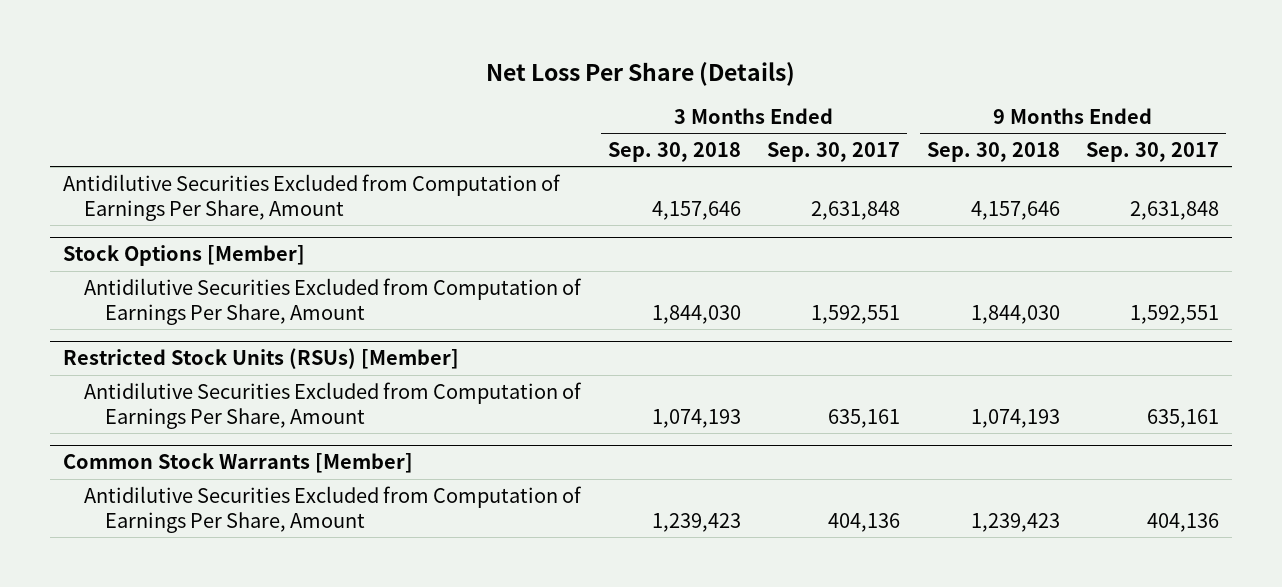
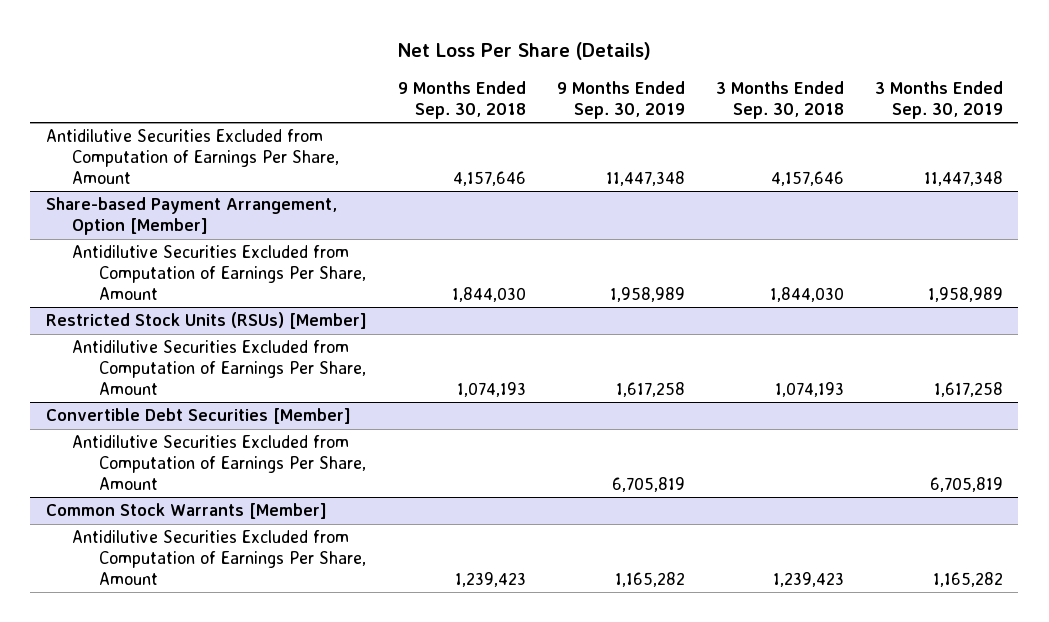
[767,142,901,163] Sep. 30, 2017 -> none
[1085,142,1219,163] Sep. 30, 2017 -> none
none -> [556,80,685,119] 9 Months Ended Sep. 30, 2019
none -> [874,80,1003,119] 3 Months Ended Sep. 30, 2019
[63,245,306,267] Stock Options [Member] -> [45,197,337,236] Share-based Payment Arrangement, Option [Member]
none -> [45,408,351,425] Convertible Debt Securities [Member]
none -> [72,435,367,490] Antidilutive Securities Excluded from Computation of Earnings Per Share, Amount

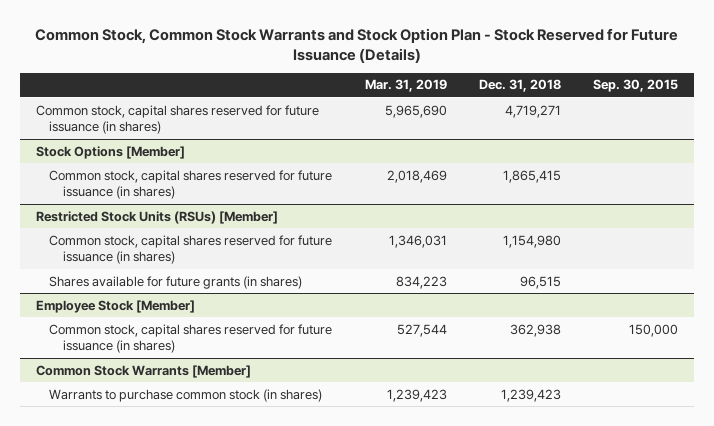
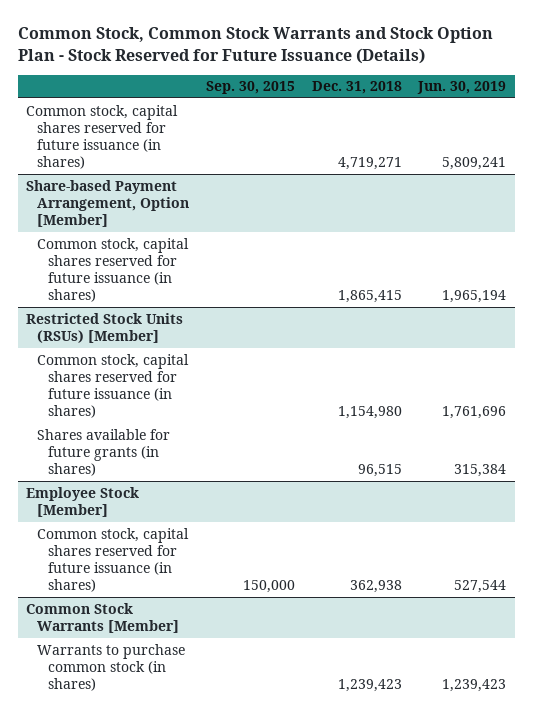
[364,79,447,93] Mar. 31, 2019 -> none
none -> [417,81,507,95] Jun. 30, 2019
[35,145,185,159] Stock Options [Member] -> [26,179,190,228] Share-based Payment Arrangement, Option [Member]

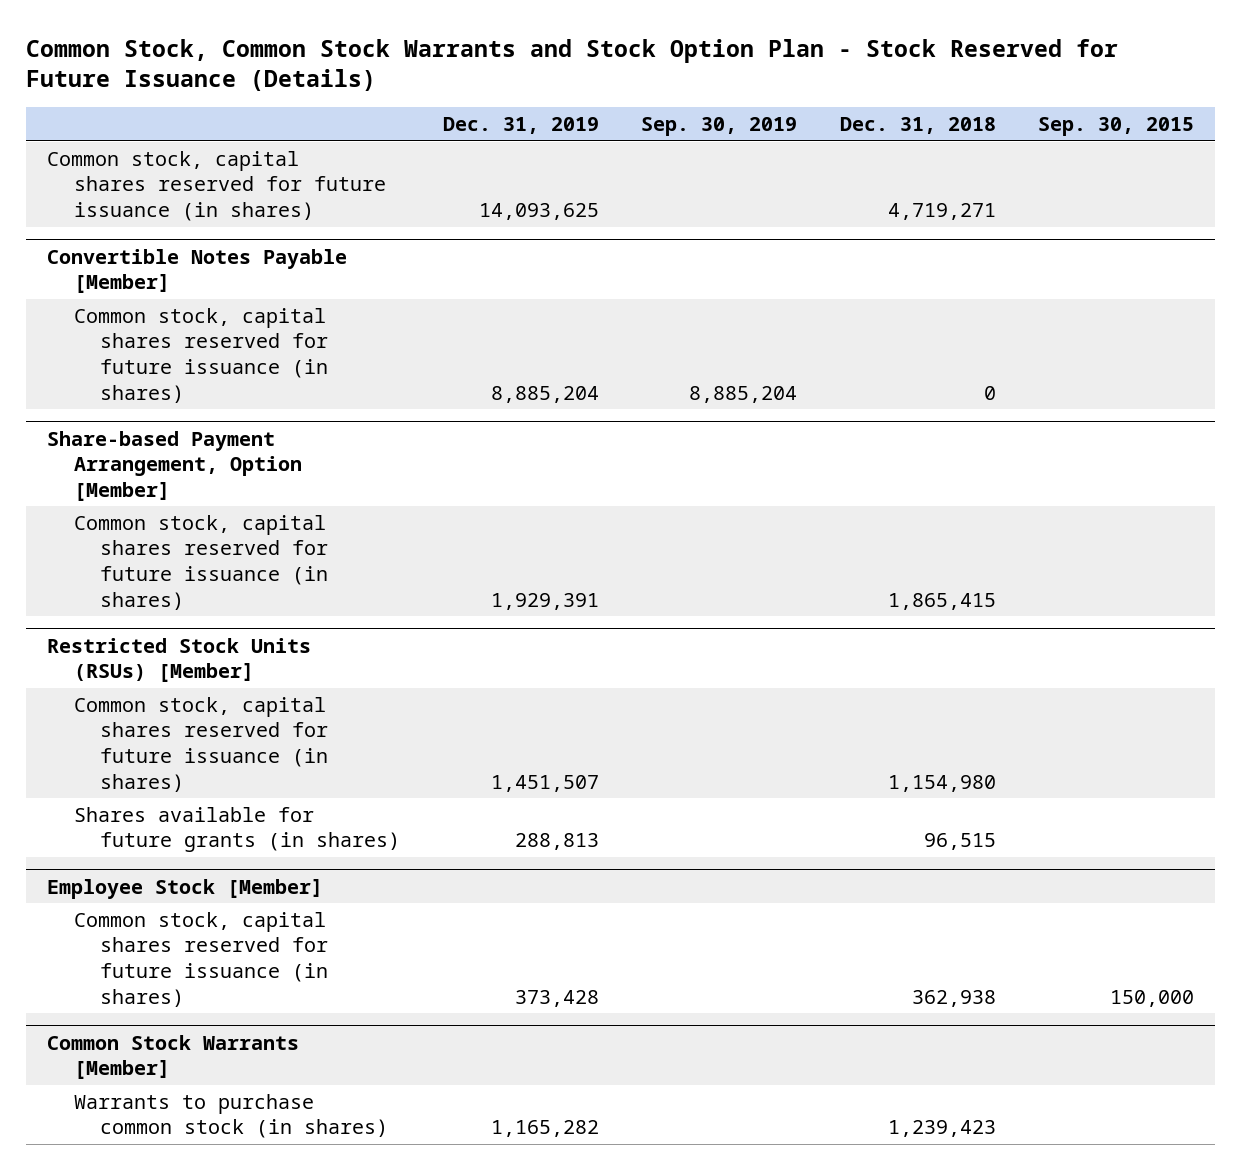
[417,81,507,95] Jun. 30, 2019 -> none
none -> [442,117,599,135] Dec. 31, 2019
none -> [641,117,798,137] Sep. 30, 2019
none -> [46,248,347,294] Convertible Notes Payable [Member]
none -> [73,307,329,403] Common stock, capital shares reserved for future issuance (in shares)

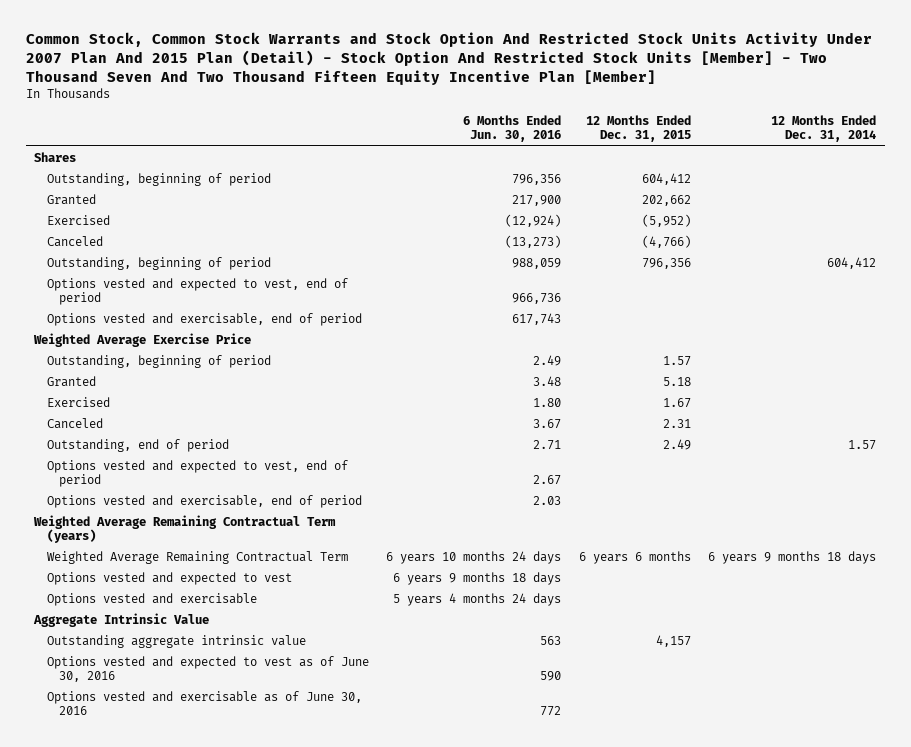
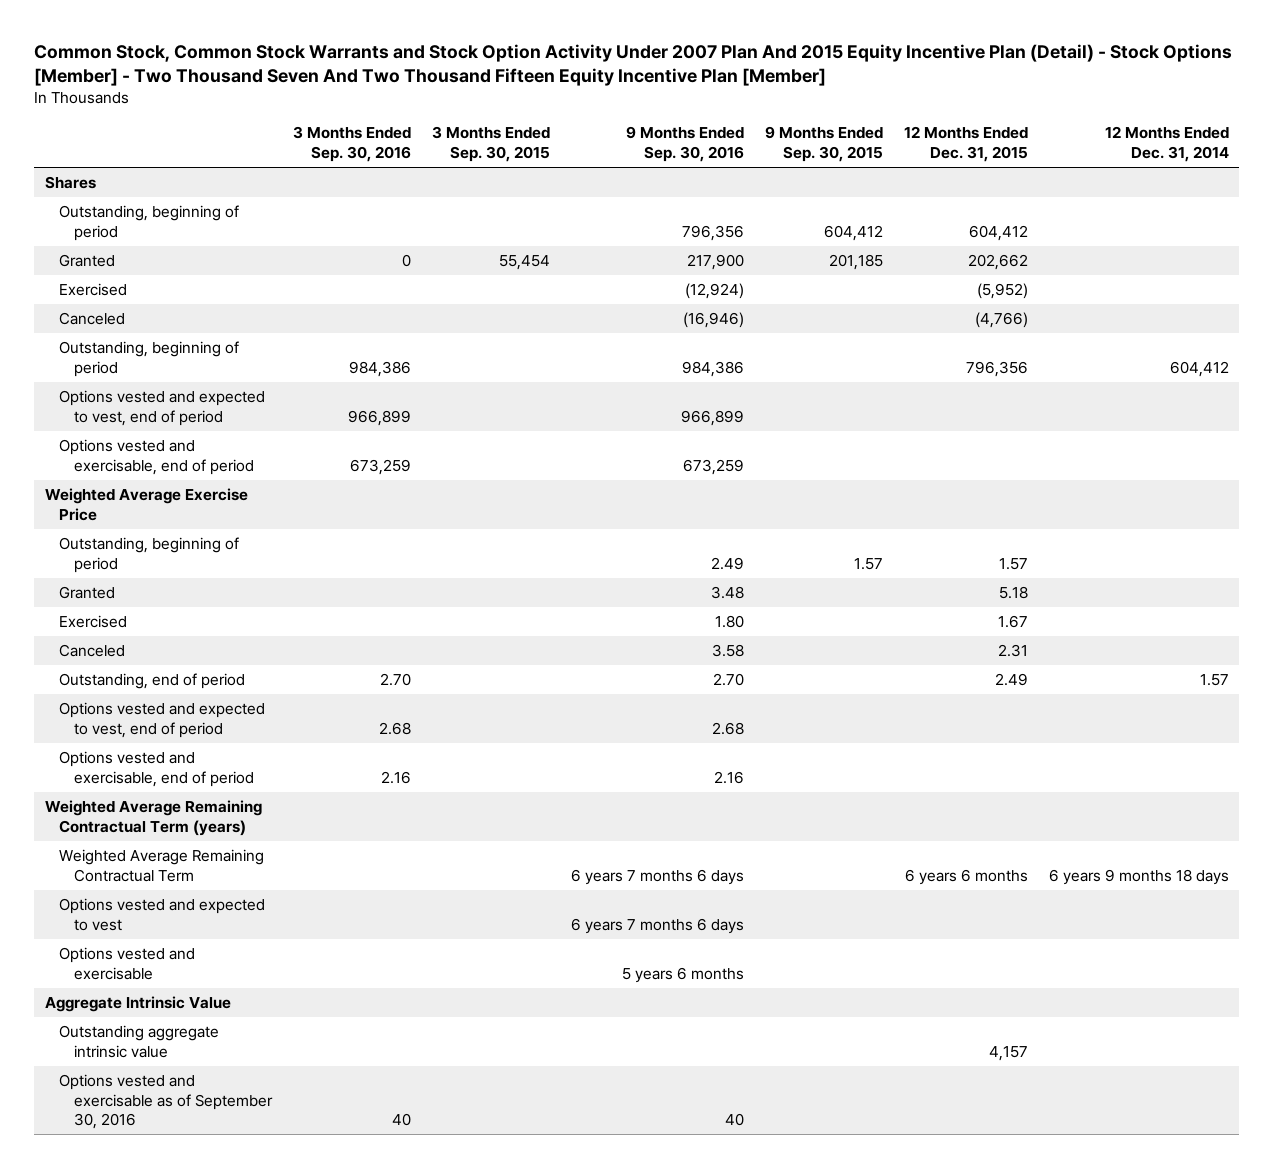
[25,32,872,85] Common Stock, Common Stock Warrants and Stock Option And Restricted Stock Units Activity Under 2007 Plan And 2015 Plan (Detail) - Stock Option And Restricted Stock Units [Member] - Two Thousand Seven And Two Thousand Fifteen Equity Incentive Plan [Member] -> [34,44,1233,87] Common Stock, Common Stock Warrants and Stock Option Activity Under 2007 Plan And 2015 Equity Incentive Plan (Detail) - Stock Options [Member] - Two Thousand Seven And Two Thousand Fifteen Equity Incentive Plan [Member]
[463,115,562,143] 6 Months Ended Jun. 30, 2016 -> none
none -> [292,126,411,163] 3 Months Ended Sep. 30, 2016
none -> [431,126,550,163] 3 Months Ended Sep. 30, 2015
none -> [625,126,744,163] 9 Months Ended Sep. 30, 2016
none -> [764,126,883,163] 9 Months Ended Sep. 30, 2015
[46,655,369,682] Options vested and expected to vest as of June 30, 2016 -> none
[46,690,362,715] Options vested and exercisable as of June 30, 2016 -> [59,1073,273,1130] Options vested and exercisable as of September 30, 2016

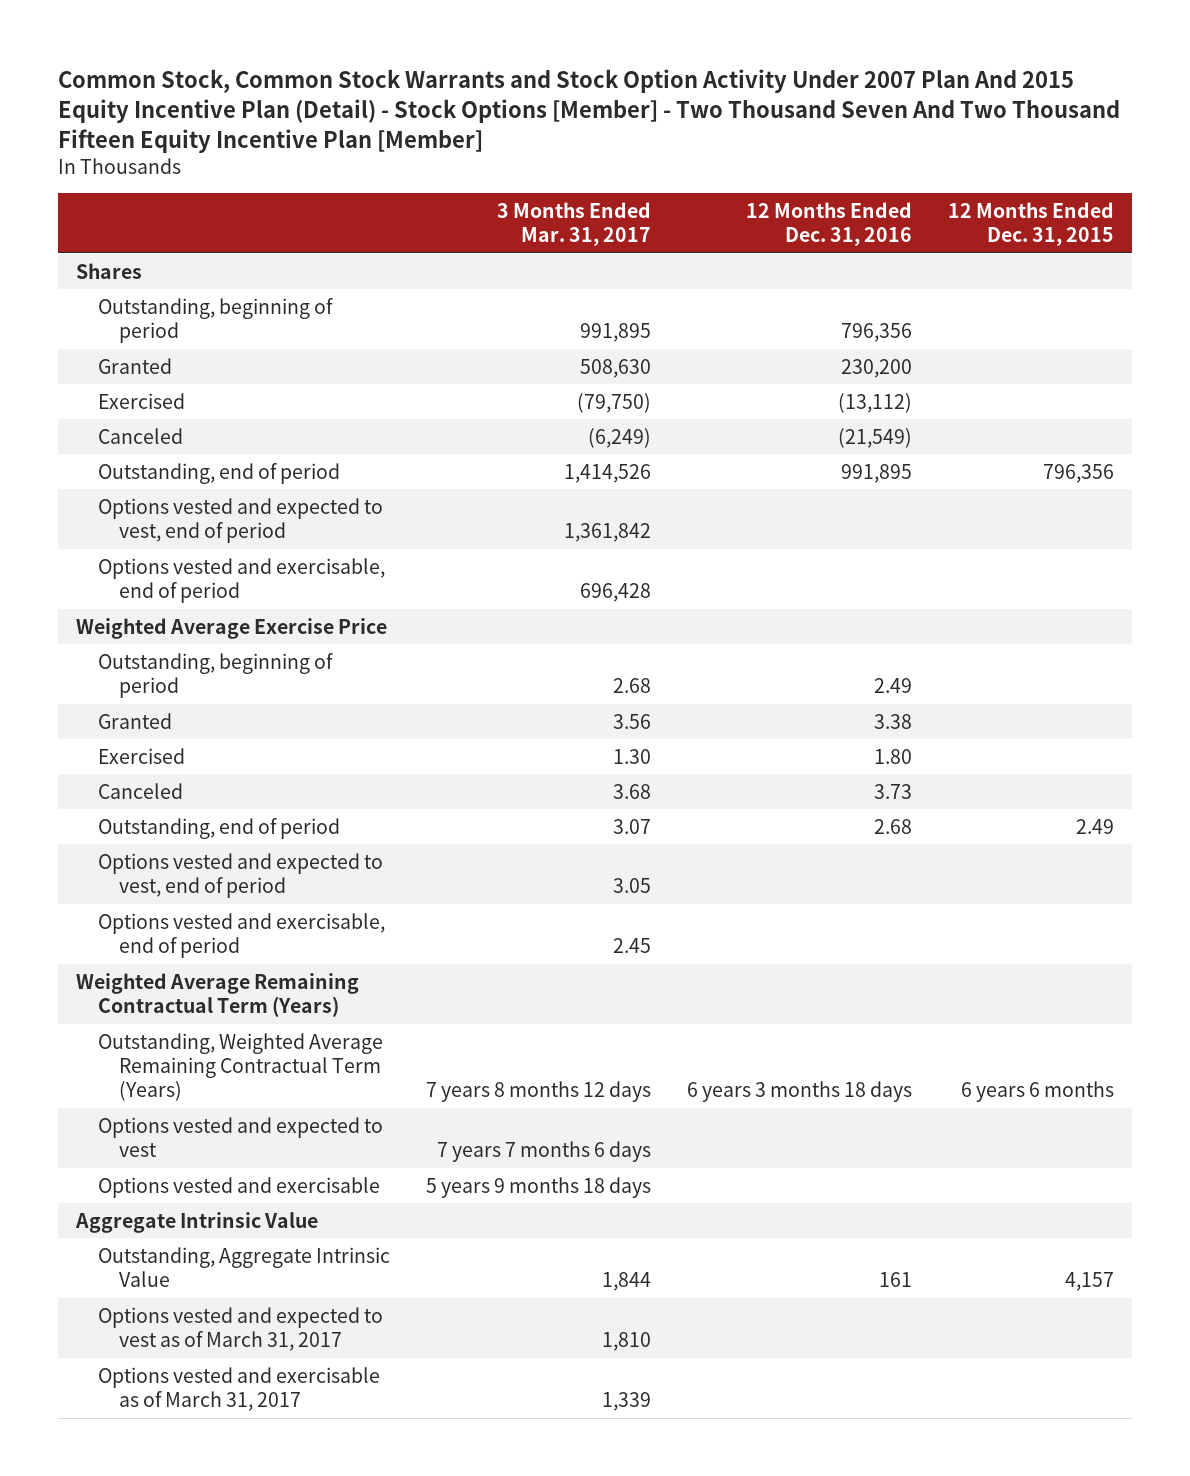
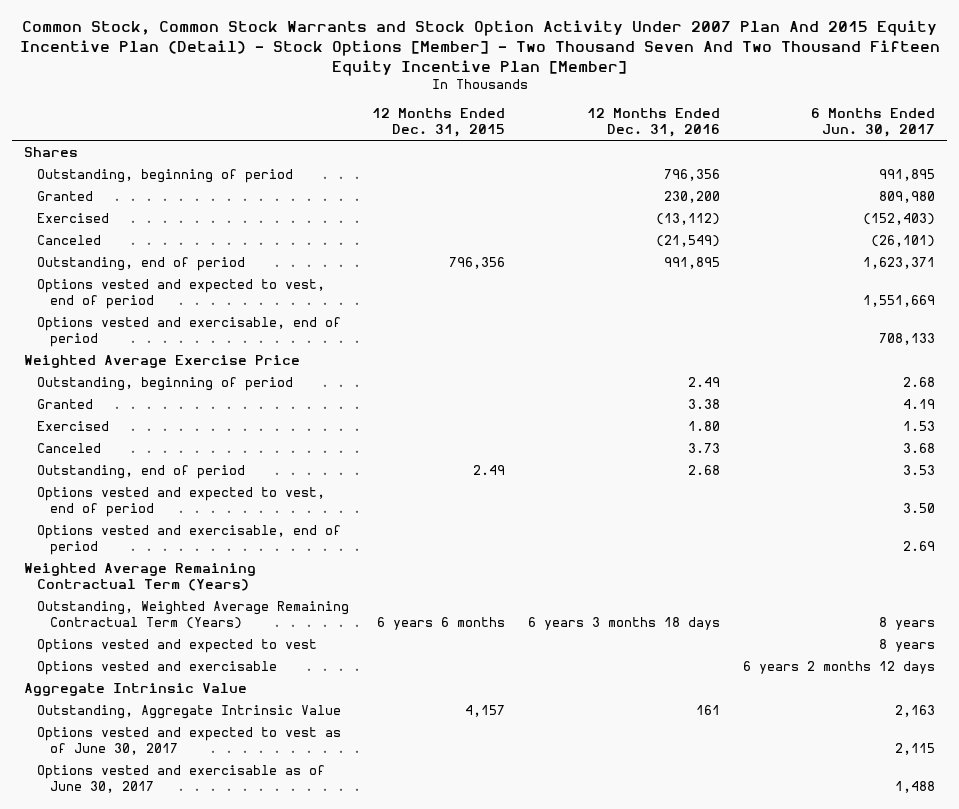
[496,201,651,247] 3 Months Ended Mar. 31, 2017 -> none
none -> [811,107,936,138] 6 Months Ended Jun. 30, 2017
[97,1306,383,1352] Options vested and expected to vest as of March 31, 2017 -> [37,726,342,756] Options vested and expected to vest as of June 30, 2017
[97,1366,380,1412] Options vested and exercisable as of March 31, 2017 -> [37,764,326,794] Options vested and exercisable as of June 30, 2017

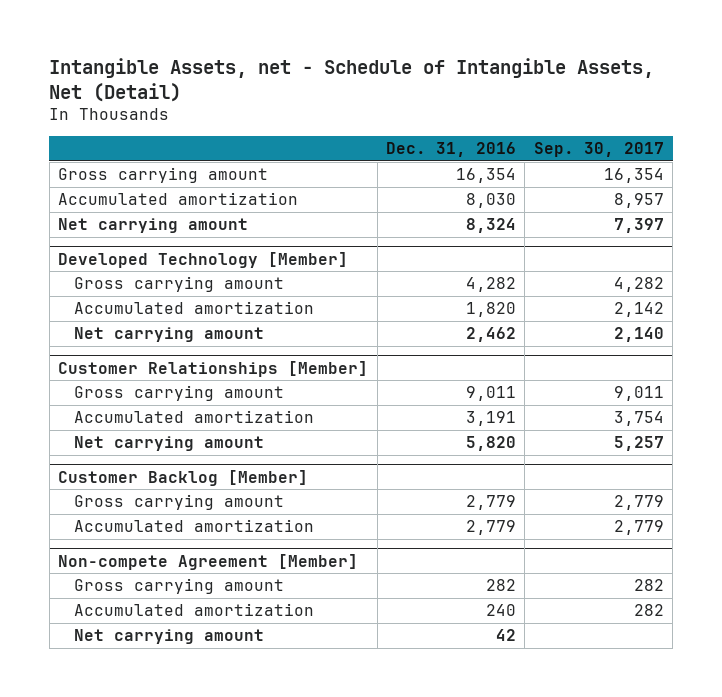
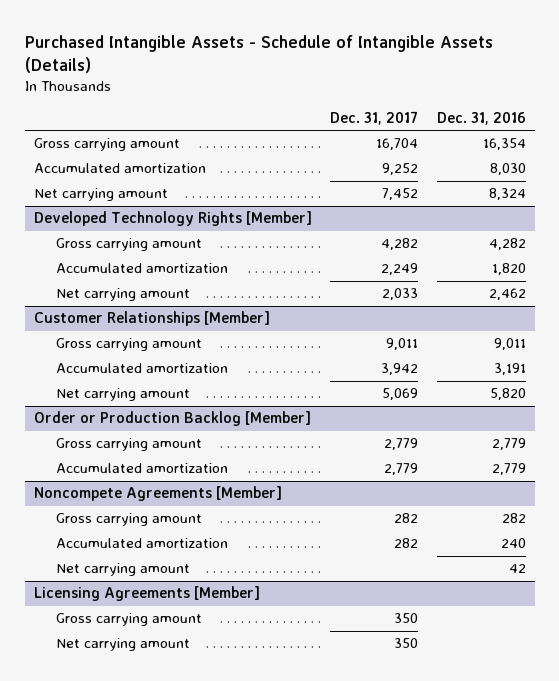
[49,57,655,102] Intangible Assets, net - Schedule of Intangible Assets, Net (Detail) -> [24,34,493,73] Purchased Intangible Assets - Schedule of Intangible Assets (Details)
[533,142,664,158] Sep. 30, 2017 -> none
none -> [330,110,419,125] Dec. 31, 2017
[58,251,349,268] Developed Technology [Member] -> [33,211,312,227] Developed Technology Rights [Member]
[58,469,309,486] Customer Backlog [Member] -> [33,411,311,427] Order or Production Backlog [Member]
[58,553,359,570] Non-compete Agreement [Member] -> [33,486,282,502] Noncompete Agreements [Member]
none -> [33,586,260,602] Licensing Agreements [Member]
none -> [55,613,202,627] Gross carrying amount
none -> [55,638,190,652] Net carrying amount

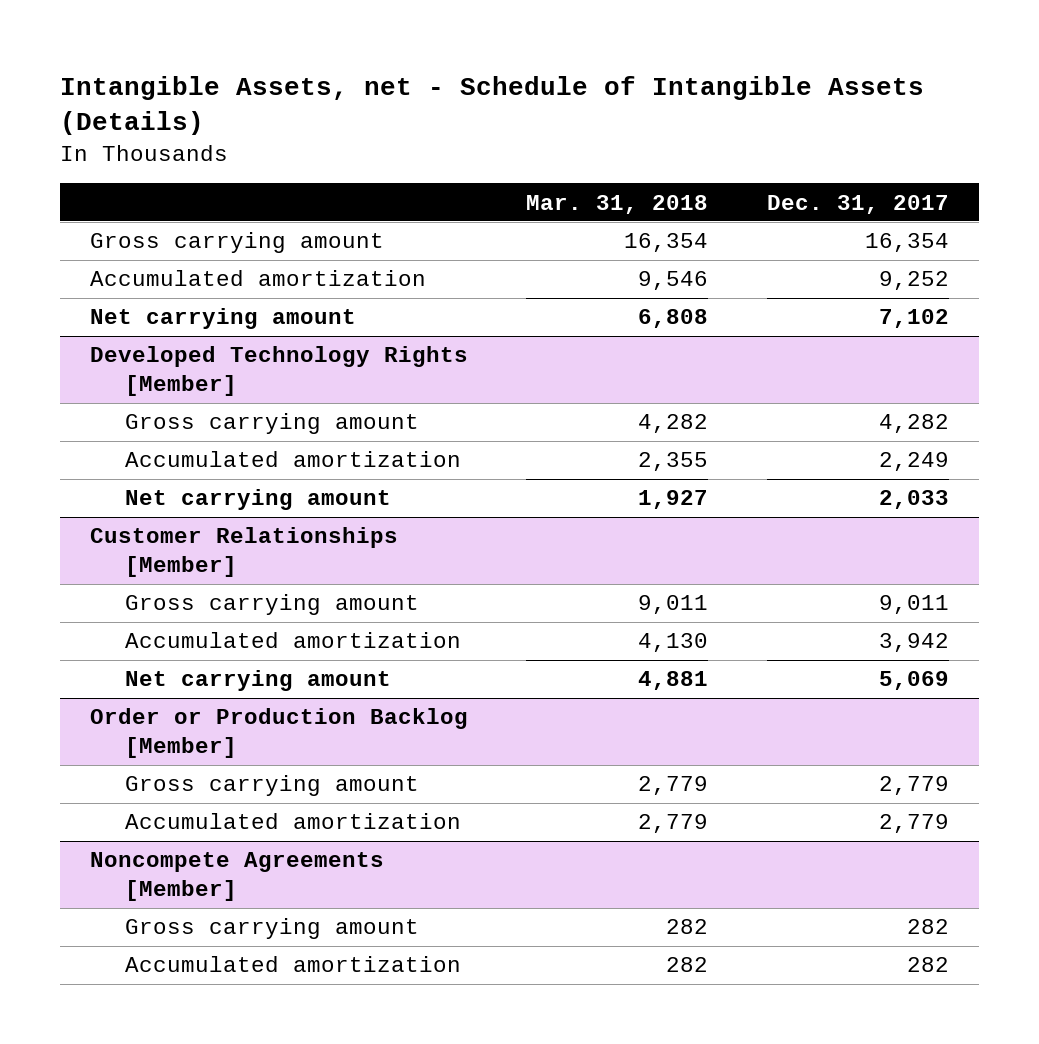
[24,34,493,73] Purchased Intangible Assets - Schedule of Intangible Assets (Details) -> [60,76,925,136] Intangible Assets, net - Schedule of Intangible Assets (Details)
[436,111,526,125] Dec. 31, 2016 -> none
none -> [526,194,709,214] Mar. 31, 2018
[376,138,419,151] 16,704 -> [865,233,950,253] 16,354
[382,188,419,201] 7,452 -> [879,309,950,329] 7,102
[55,563,190,577] Net carrying amount -> none
[33,586,260,602] Licensing Agreements [Member] -> none
[55,613,202,627] Gross carrying amount -> none
[55,638,190,652] Net carrying amount -> none

